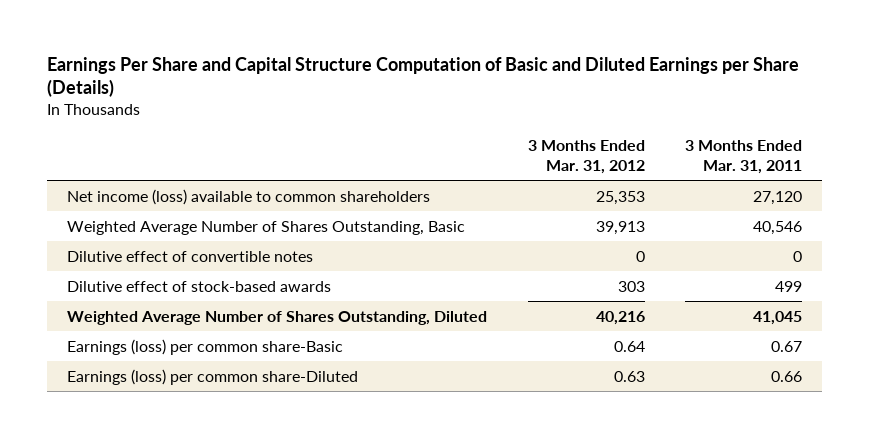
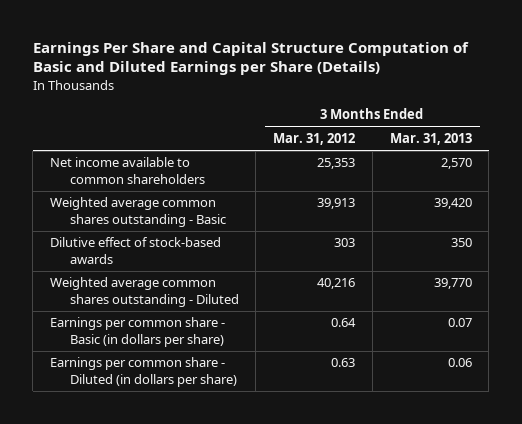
[685,140,803,174] 3 Months Ended Mar. 31, 2011 -> none
none -> [389,132,472,145] Mar. 31, 2013
[66,250,313,262] Dilutive effect of convertible notes -> none
[66,188,430,205] Net income (loss) available to common shareholders -> [49,157,205,184] Net income available to common shareholders
[66,220,465,235] Weighted Average Number of Shares Outstanding, Basic -> [49,197,226,227] Weighted average common shares outstanding - Basic
[66,310,487,325] Weighted Average Number of Shares Outstanding, Diluted -> [49,277,239,307] Weighted average common shares outstanding - Diluted
[66,338,343,355] Earnings (loss) per common share-Basic -> [49,317,225,347] Earnings per common share - Basic (in dollars per share)
[66,368,358,385] Earnings (loss) per common share-Diluted -> [49,357,237,387] Earnings per common share - Diluted (in dollars per share)

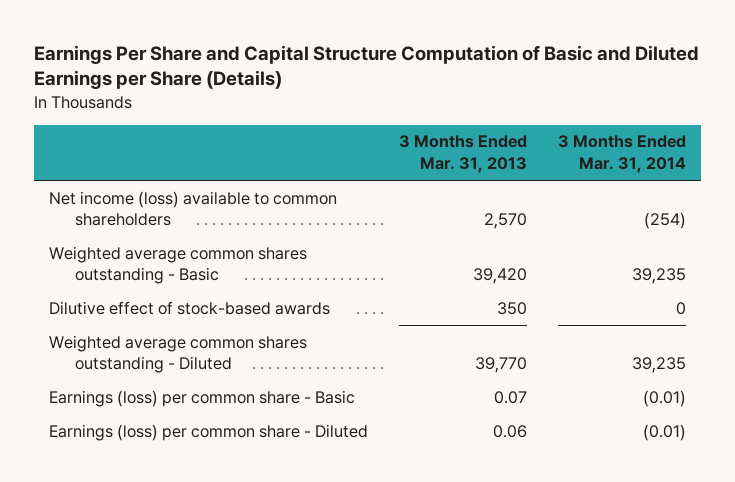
[273,132,356,145] Mar. 31, 2012 -> none
none -> [557,135,686,173] 3 Months Ended Mar. 31, 2014
[49,157,205,184] Net income available to common shareholders -> [49,190,338,227] Net income (loss) available to common shareholders
[49,317,225,347] Earnings per common share - Basic (in dollars per share) -> [49,389,356,407] Earnings (loss) per common share - Basic
[49,357,237,387] Earnings per common share - Diluted (in dollars per share) -> [49,423,369,441] Earnings (loss) per common share - Diluted

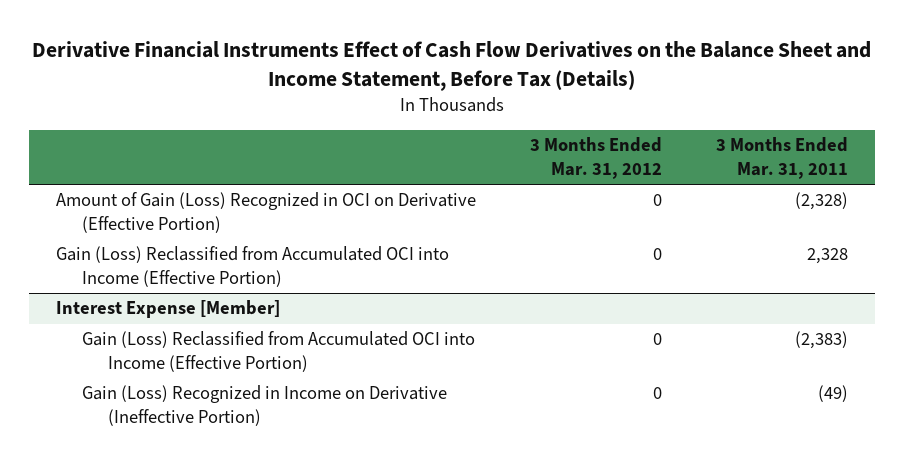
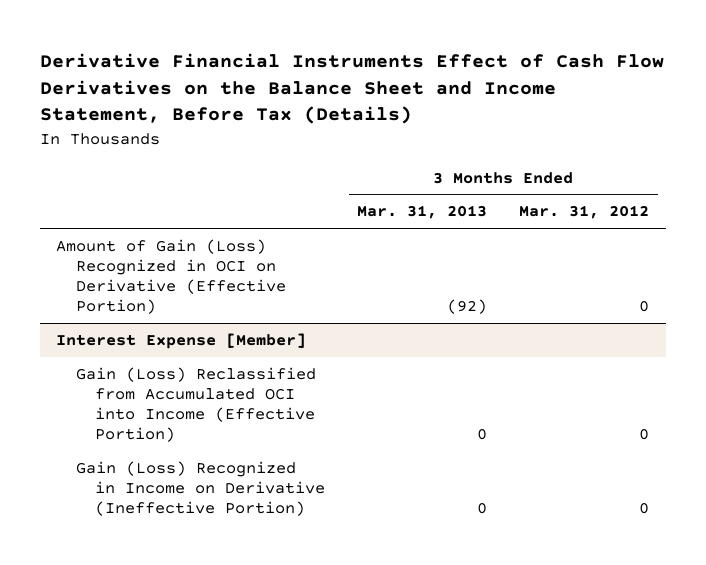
[716,137,849,179] 3 Months Ended Mar. 31, 2011 -> none
none -> [357,205,488,220] Mar. 31, 2013
[55,246,449,288] Gain (Loss) Reclassified from Accumulated OCI into Income (Effective Portion) -> none

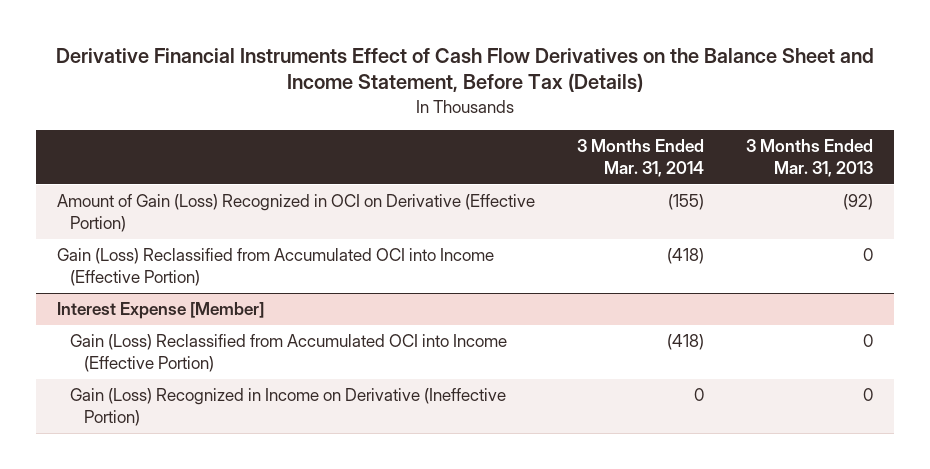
[519,205,650,220] Mar. 31, 2012 -> none
none -> [577,139,705,177] 3 Months Ended Mar. 31, 2014
none -> [56,248,494,287] Gain (Loss) Reclassified from Accumulated OCI into Income (Effective Portion)

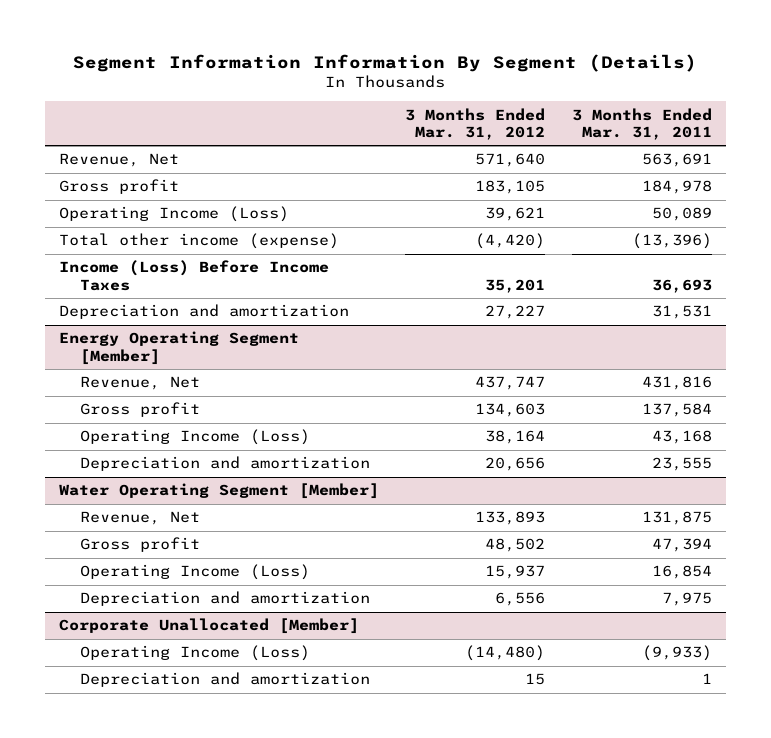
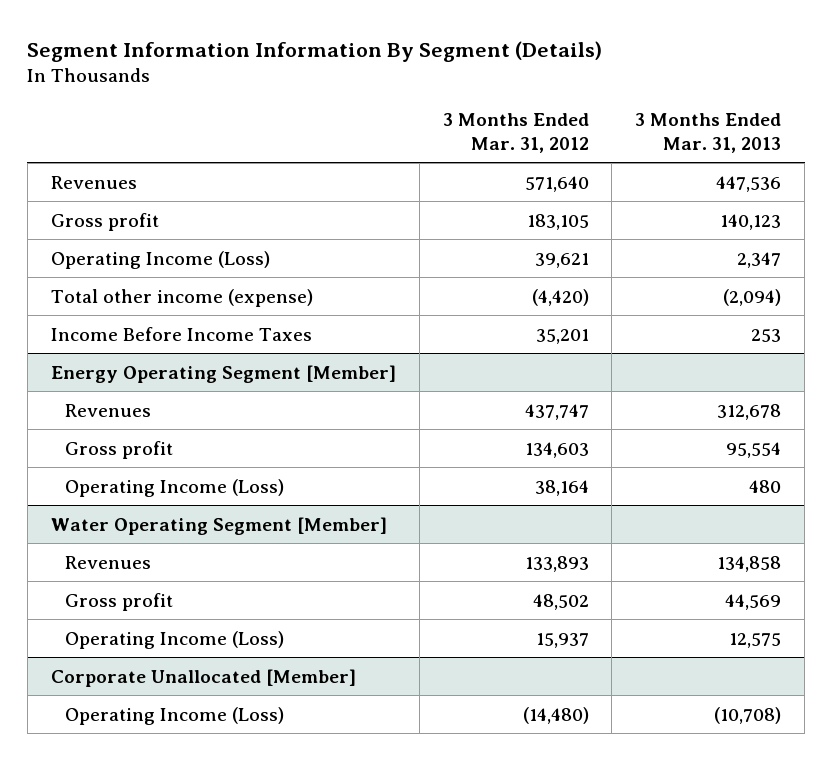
[572,107,713,141] 3 Months Ended Mar. 31, 2011 -> none
none -> [635,113,782,153] 3 Months Ended Mar. 31, 2013
[58,153,179,168] Revenue, Net -> [50,175,137,189] Revenues
[58,304,349,320] Depreciation and amortization -> none
[58,260,329,291] Income (Loss) Before Income Taxes -> [50,326,312,341] Income Before Income Taxes
[79,376,200,391] Revenue, Net -> [65,403,152,417] Revenues
[79,456,370,472] Depreciation and amortization -> none
[79,511,200,526] Revenue, Net -> [65,555,152,569] Revenues
[79,591,370,607] Depreciation and amortization -> none
[79,672,370,688] Depreciation and amortization -> none

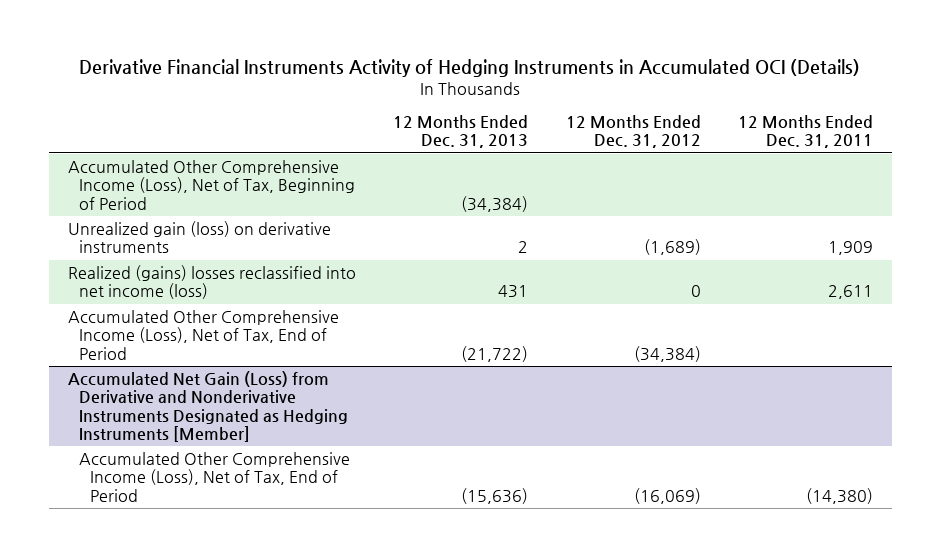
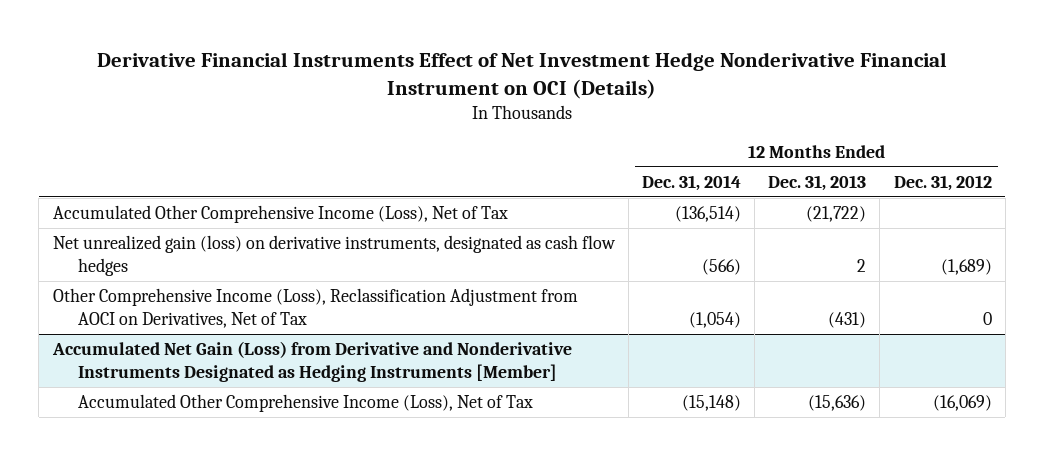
[79,58,861,77] Derivative Financial Instruments Activity of Hedging Instruments in Accumulated OCI (Details) -> [97,51,948,99] Derivative Financial Instruments Effect of Net Investment Hedge Nonderivative Financial Instrument on OCI (Details)
[737,114,873,149] 12 Months Ended Dec. 31, 2011 -> none
none -> [641,174,741,191] Dec. 31, 2014
[67,265,356,300] Realized (gains) losses reclassified into net income (loss) -> none
[67,310,339,360] Accumulated Other Comprehensive Income (Loss), Net of Tax, End of Period -> none
[67,160,355,210] Accumulated Other Comprehensive Income (Loss), Net of Tax, Beginning of Period -> [52,205,508,224] Accumulated Other Comprehensive Income (Loss), Net of Tax
[461,195,529,212] (34,384) -> [806,206,867,223] (21,722)
[67,221,331,254] Unrealized gain (loss) on derivative instruments -> [52,235,616,277] Net unrealized gain (loss) on derivative instruments, designated as cash flow hedges
none -> [52,288,578,329] Other Comprehensive Income (Loss), Reclassification Adjustment from AOCI on Derivatives, Net of Tax
[78,452,350,502] Accumulated Other Comprehensive Income (Loss), Net of Tax, End of Period -> [77,394,533,413] Accumulated Other Comprehensive Income (Loss), Net of Tax

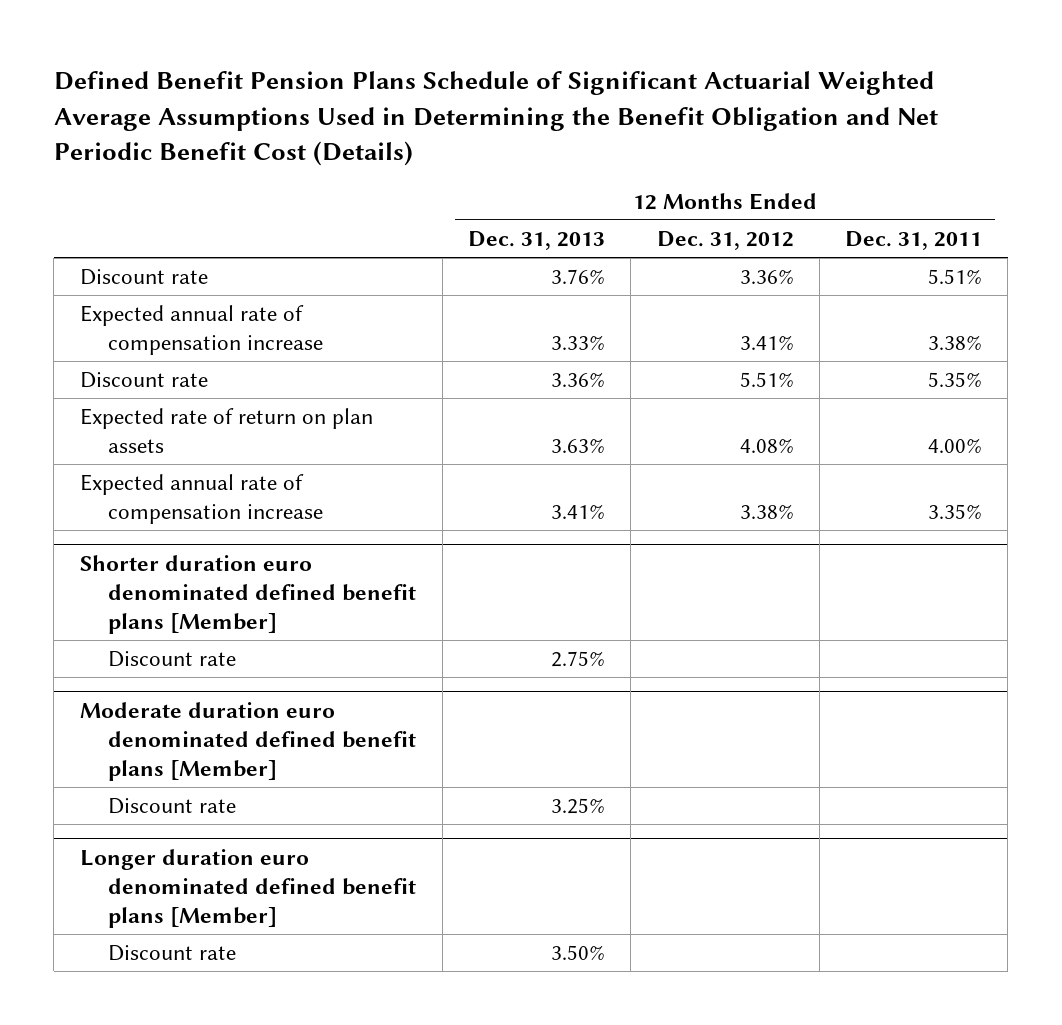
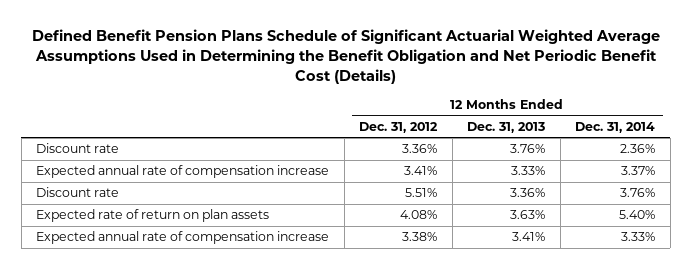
[845,230,983,250] Dec. 31, 2011 -> none
none -> [575,121,656,133] Dec. 31, 2014
[79,554,417,634] Shorter duration euro denominated defined benefit plans [Member] -> none
[108,650,237,667] Discount rate -> none
[79,701,417,781] Moderate duration euro denominated defined benefit plans [Member] -> none
[108,797,237,814] Discount rate -> none
[79,848,417,928] Longer duration euro denominated defined benefit plans [Member] -> none
[108,944,237,961] Discount rate -> none

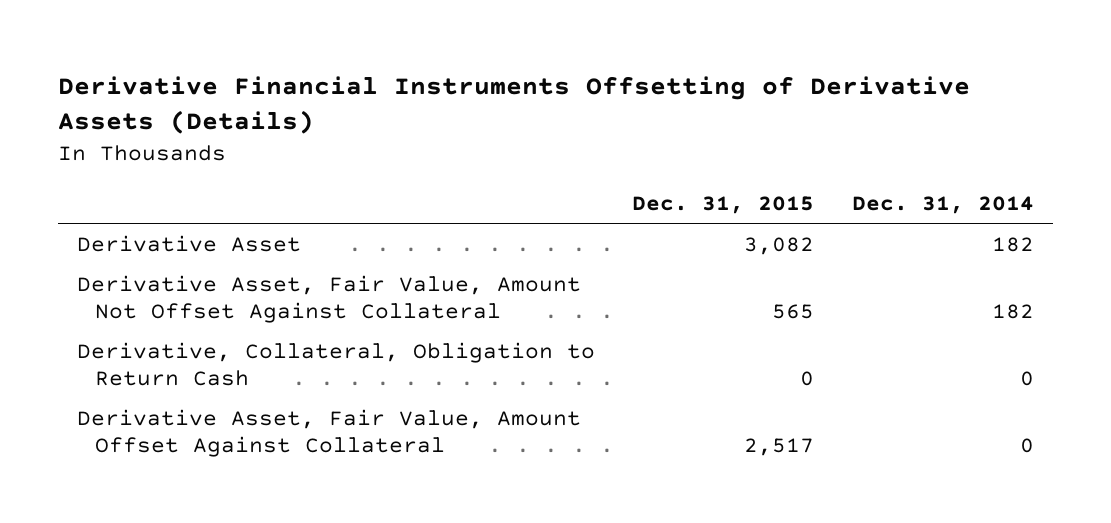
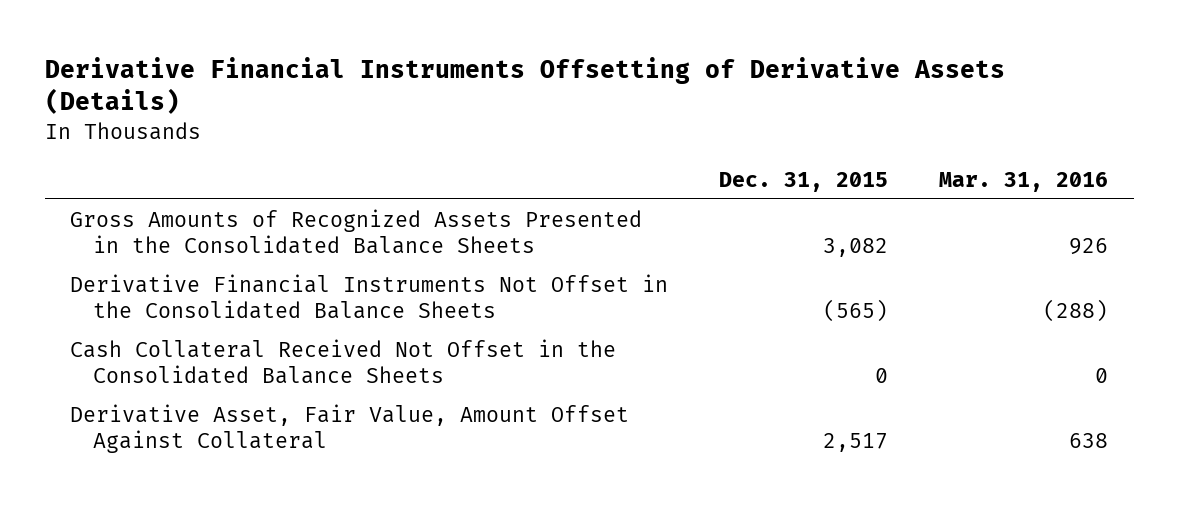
[852,195,1035,214] Dec. 31, 2014 -> none
none -> [939,171,1109,192] Mar. 31, 2016
[76,274,581,323] Derivative Asset, Fair Value, Amount Not Offset Against Collateral -> none
[76,234,301,252] Derivative Asset -> [70,208,643,254] Gross Amounts of Recognized Assets Presented in the Consolidated Balance Sheets
none -> [70,273,669,319] Derivative Financial Instruments Not Offset in the Consolidated Balance Sheets
[76,341,595,386] Derivative, Collateral, Obligation to Return Cash -> [70,338,617,384] Cash Collateral Received Not Offset in the Consolidated Balance Sheets

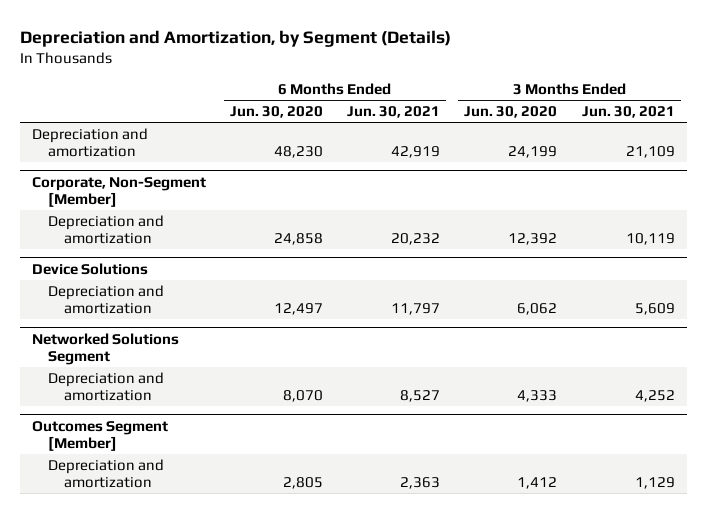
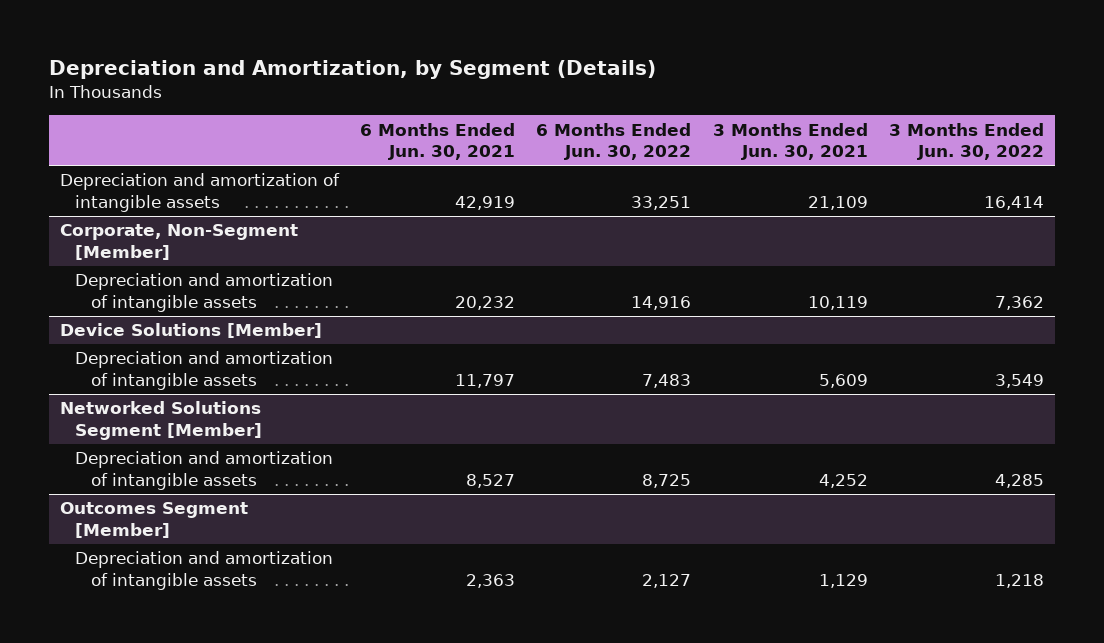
[229,106,323,119] Jun. 30, 2020 -> none
[464,106,558,119] Jun. 30, 2020 -> none
none -> [536,122,692,161] 6 Months Ended Jun. 30, 2022
none -> [889,122,1045,161] 3 Months Ended Jun. 30, 2022
[31,127,148,158] Depreciation and amortization -> [59,173,340,213] Depreciation and amortization of intangible assets
[47,214,164,245] Depreciation and amortization -> [75,273,334,313] Depreciation and amortization of intangible assets
[31,262,148,275] Device Solutions -> [59,323,322,339] Device Solutions [Member]
[47,284,164,315] Depreciation and amortization -> [75,351,334,391] Depreciation and amortization of intangible assets
[31,332,179,366] Networked Solutions Segment -> [59,401,263,441] Networked Solutions Segment [Member]
[47,371,164,402] Depreciation and amortization -> [75,451,334,491] Depreciation and amortization of intangible assets
[47,458,164,489] Depreciation and amortization -> [75,551,334,591] Depreciation and amortization of intangible assets

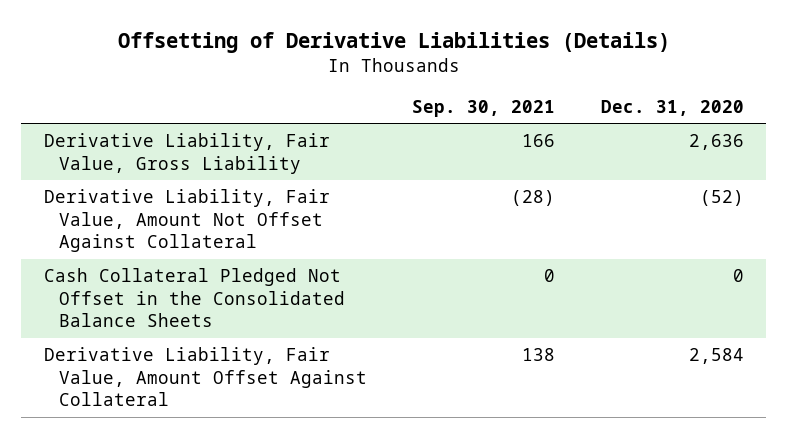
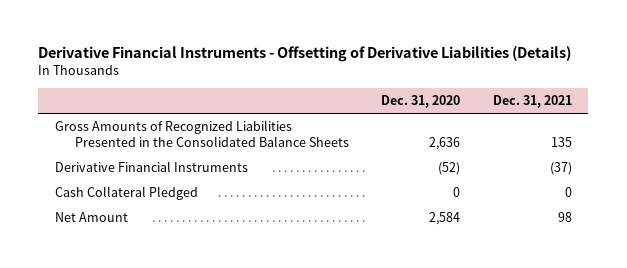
[117,32,670,54] Offsetting of Derivative Liabilities (Details) -> [38,45,572,62] Derivative Financial Instruments - Offsetting of Derivative Liabilities (Details)
[412,99,556,117] Sep. 30, 2021 -> none
none -> [493,95,573,109] Dec. 31, 2021
[43,189,330,253] Derivative Liability, Fair Value, Amount Not Offset Against Collateral -> none
[43,133,330,174] Derivative Liability, Fair Value, Gross Liability -> [54,120,349,148] Gross Amounts of Recognized Liabilities Presented in the Consolidated Balance Sheets
none -> [54,161,248,173] Derivative Financial Instruments
[43,268,345,328] Cash Collateral Pledged Not Offset in the Consolidated Balance Sheets -> [54,186,198,201] Cash Collateral Pledged
[43,347,367,407] Derivative Liability, Fair Value, Amount Offset Against Collateral -> [54,212,128,223] Net Amount

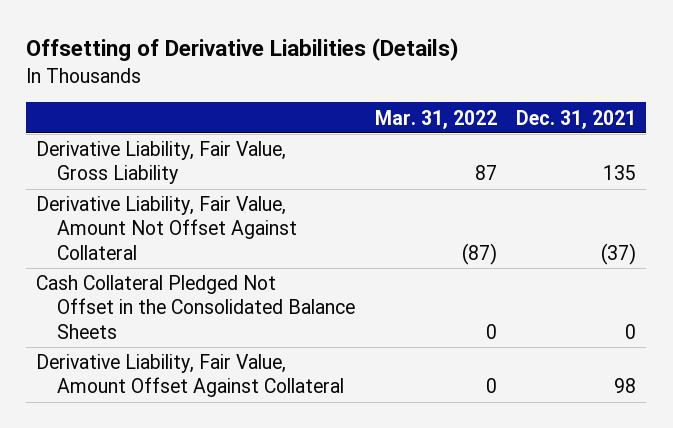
[38,45,572,62] Derivative Financial Instruments - Offsetting of Derivative Liabilities (Details) -> [26,38,460,62] Offsetting of Derivative Liabilities (Details)
[381,95,461,109] Dec. 31, 2020 -> none
none -> [374,109,497,129] Mar. 31, 2022
[54,161,248,173] Derivative Financial Instruments -> none
[54,120,349,148] Gross Amounts of Recognized Liabilities Presented in the Consolidated Balance Sheets -> [36,141,287,185] Derivative Liability, Fair Value, Gross Liability
none -> [36,196,297,260] Derivative Liability, Fair Value, Amount Not Offset Against Collateral
[54,186,198,201] Cash Collateral Pledged -> [36,275,355,339] Cash Collateral Pledged Not Offset in the Consolidated Balance Sheets
[54,212,128,223] Net Amount -> [36,354,344,398] Derivative Liability, Fair Value, Amount Offset Against Collateral

